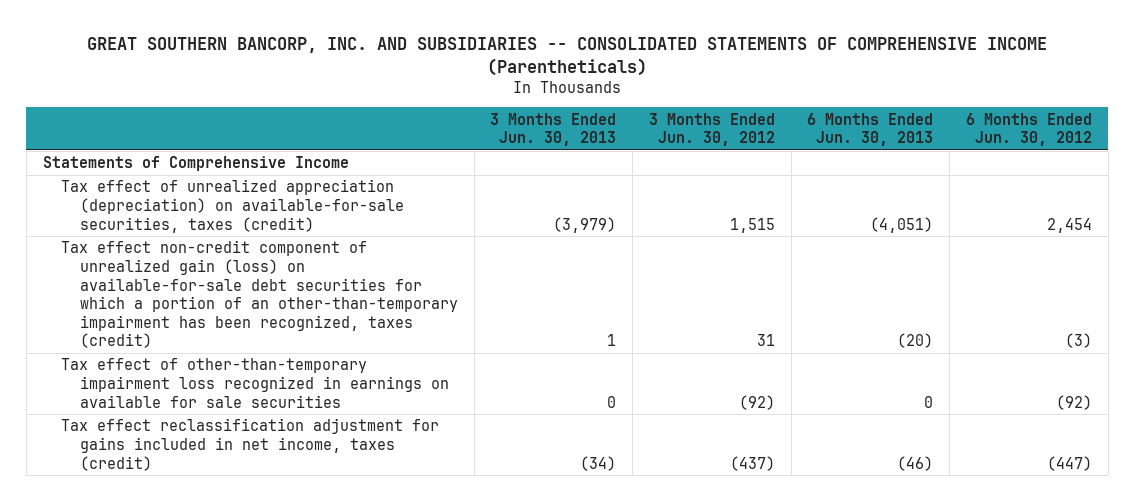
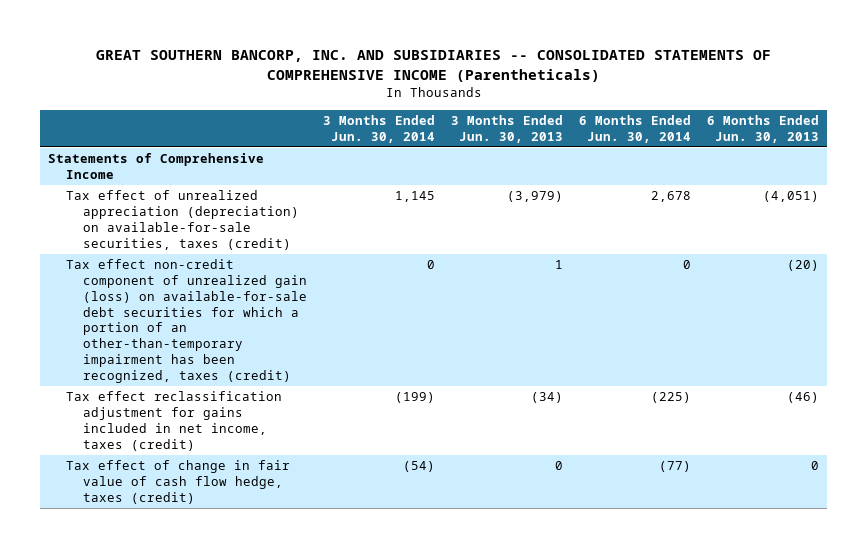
[648,112,775,147] 3 Months Ended Jun. 30, 2012 -> none
[965,112,1092,147] 6 Months Ended Jun. 30, 2012 -> none
none -> [323,114,436,143] 3 Months Ended Jun. 30, 2014
none -> [579,114,692,143] 6 Months Ended Jun. 30, 2014
[61,358,449,408] Tax effect of other-than-temporary impairment loss recognized in earnings on available for sale securities -> none
none -> [65,460,290,504] Tax effect of change in fair value of cash flow hedge, taxes (credit)

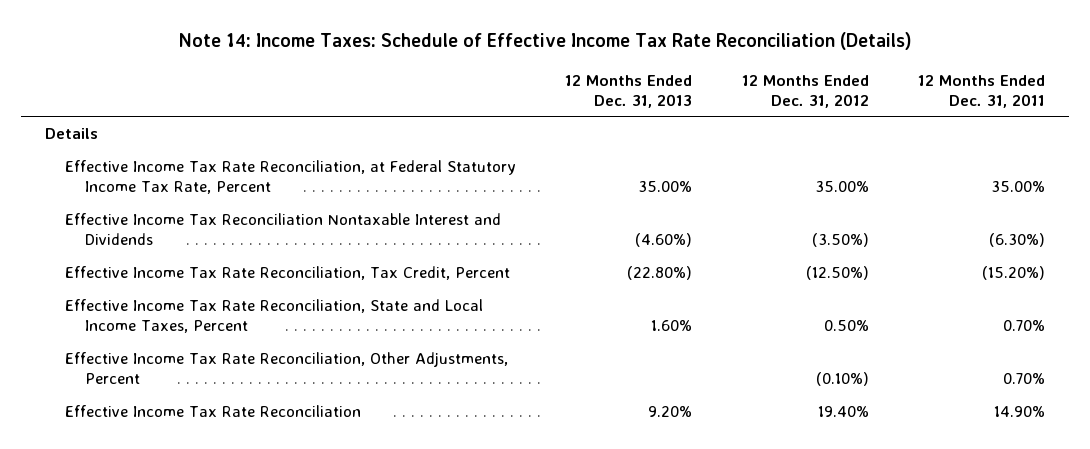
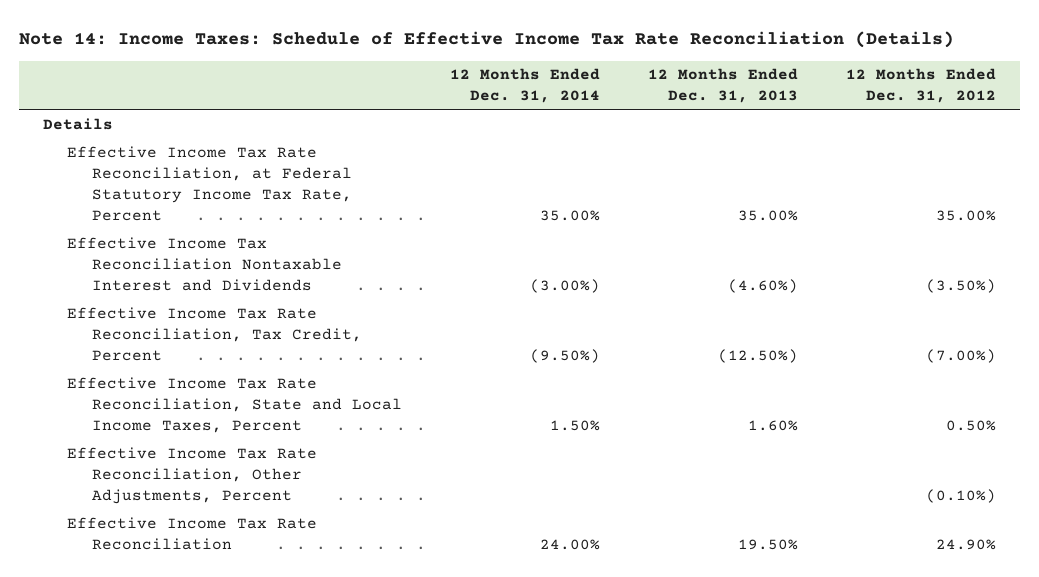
[917,74,1045,108] 12 Months Ended Dec. 31, 2011 -> none
none -> [449,68,600,104] 12 Months Ended Dec. 31, 2014
[627,266,693,281] (22.80%) -> [717,348,798,363] (12.50%)
[805,266,869,281] (12.50%) -> [925,348,996,363] (7.00%)
[648,406,693,418] 9.20% -> [737,538,798,550] 19.50%
[817,406,869,418] 19.40% -> [935,538,996,550] 24.90%

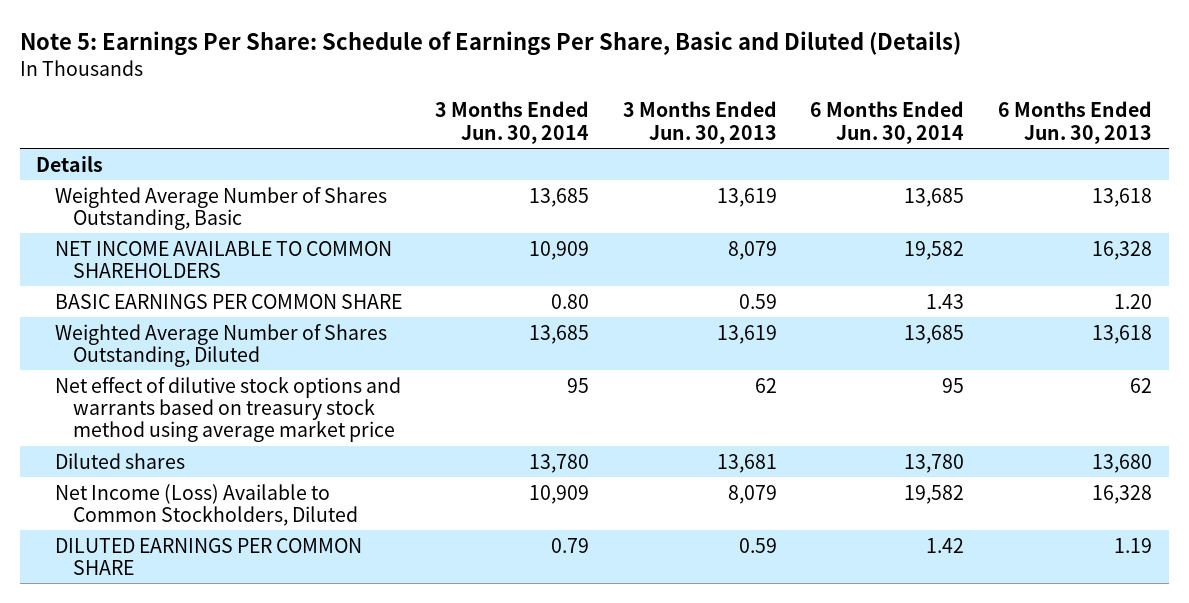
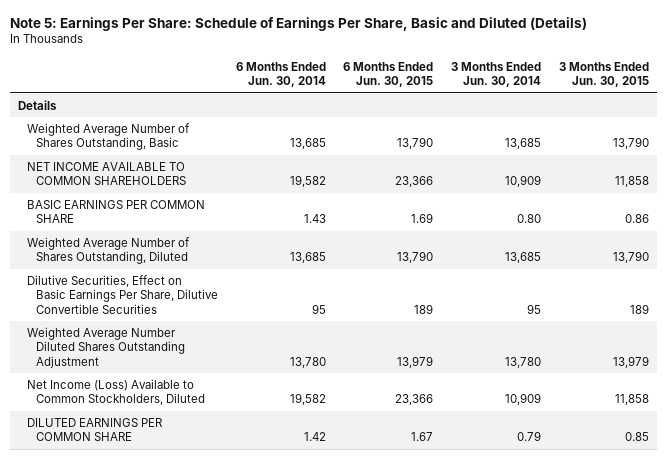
[622,101,777,144] 3 Months Ended Jun. 30, 2013 -> none
[998,101,1153,144] 6 Months Ended Jun. 30, 2013 -> none
none -> [343,61,434,88] 6 Months Ended Jun. 30, 2015
none -> [558,61,649,88] 3 Months Ended Jun. 30, 2015
[54,376,401,443] Net effect of dilutive stock options and warrants based on treasury stock method using average market price -> [27,274,219,314] Dilutive Securities, Effect on Basic Earnings Per Share, Dilutive Convertible Securities
[54,452,185,469] Diluted shares -> [27,326,186,368] Weighted Average Number Diluted Shares Outstanding Adjustment

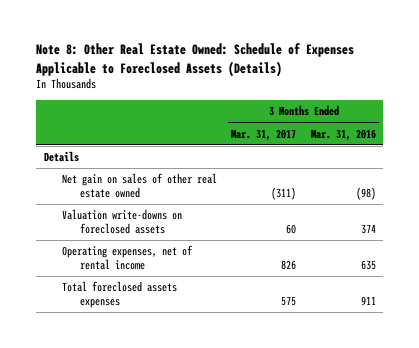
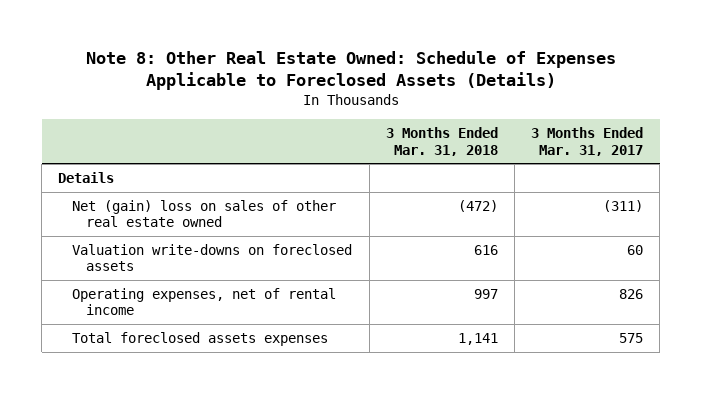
[310,128,376,141] Mar. 31, 2016 -> none
none -> [385,127,498,156] 3 Months Ended Mar. 31, 2018
[61,173,217,199] Net gain on sales of other real estate owned -> [72,200,337,228] Net (gain) loss on sales of other real estate owned

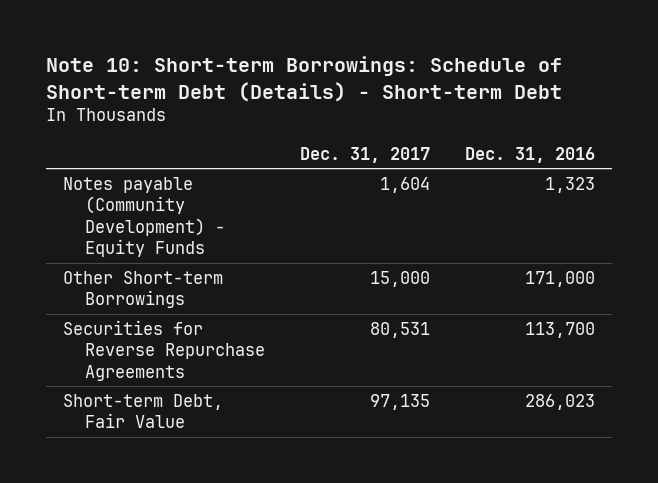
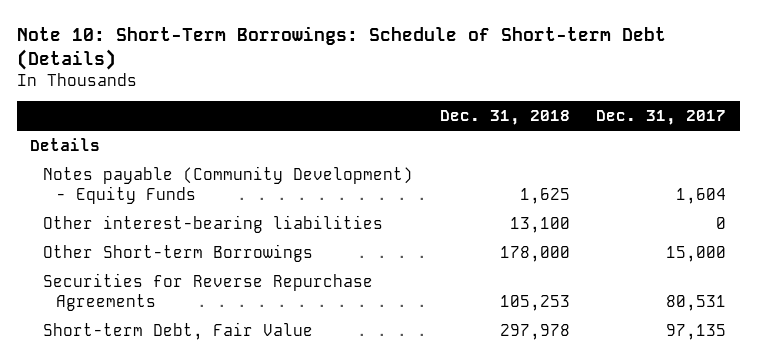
[45,56,562,102] Note 10: Short-term Borrowings: Schedule of Short-term Debt (Details) - Short-term Debt -> [17,26,667,71] Note 10: Short-Term Borrowings: Schedule of Short-term Debt (Details)
[464,146,595,163] Dec. 31, 2016 -> none
none -> [439,110,570,126] Dec. 31, 2018
none -> [30,137,101,151] Details
none -> [43,214,384,233] Other interest-bearing liabilities

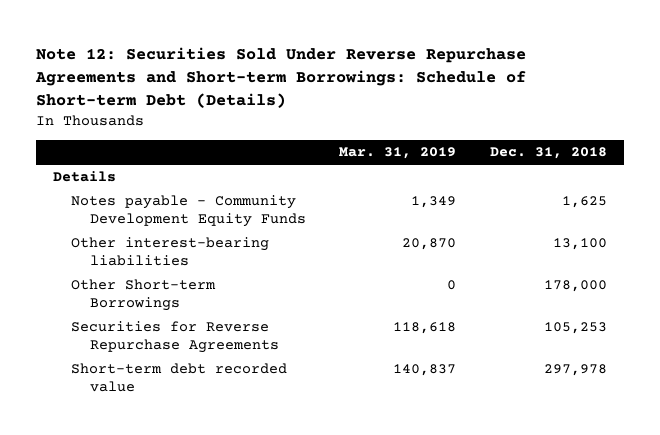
[17,26,667,71] Note 10: Short-Term Borrowings: Schedule of Short-term Debt (Details) -> [35,47,527,109] Note 12: Securities Sold Under Reverse Repurchase Agreements and Short-term Borrowings: Schedule of Short-term Debt (Details)
[596,110,727,126] Dec. 31, 2017 -> none
none -> [339,147,457,160] Mar. 31, 2019
[43,165,414,204] Notes payable (Community Development) - Equity Funds -> [71,195,306,227] Notes payable - Community Development Equity Funds
[43,321,314,340] Short-term Debt, Fair Value -> [71,363,288,392] Short-term debt recorded value

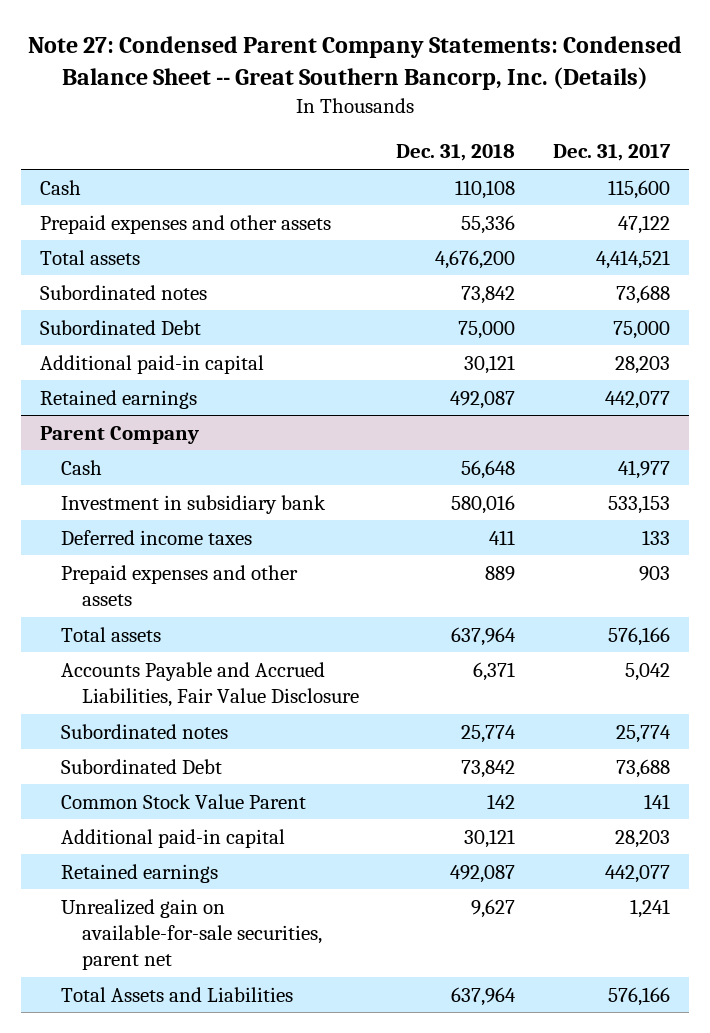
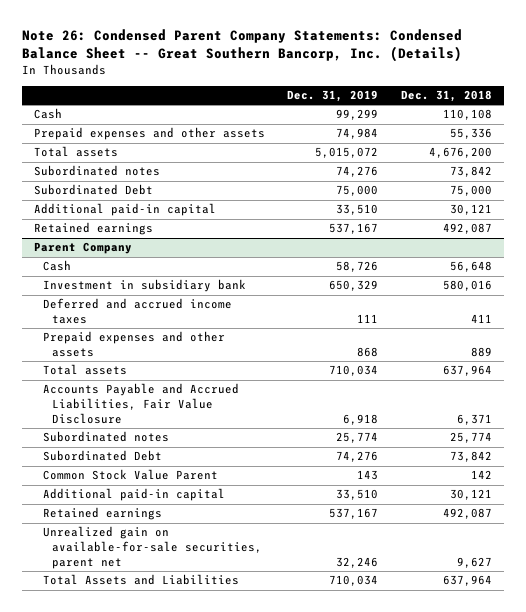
[28,36,683,91] Note 27: Condensed Parent Company Statements: Condensed Balance Sheet -- Great Southern Bancorp, Inc. (Details) -> [22,29,463,63] Note 26: Condensed Parent Company Statements: Condensed Balance Sheet -- Great Southern Bancorp, Inc. (Details)
[553,144,672,162] Dec. 31, 2017 -> none
none -> [287,89,379,102] Dec. 31, 2019
[61,529,253,545] Deferred income taxes -> [42,298,232,325] Deferred and accrued income taxes

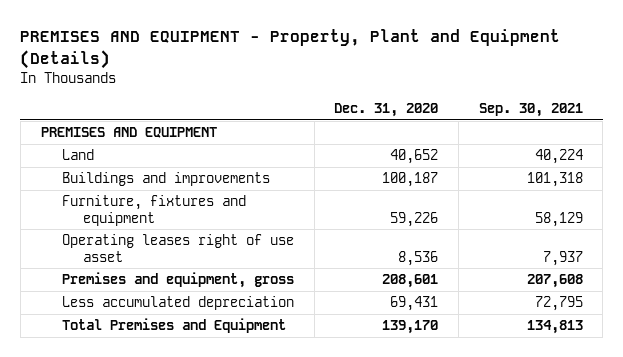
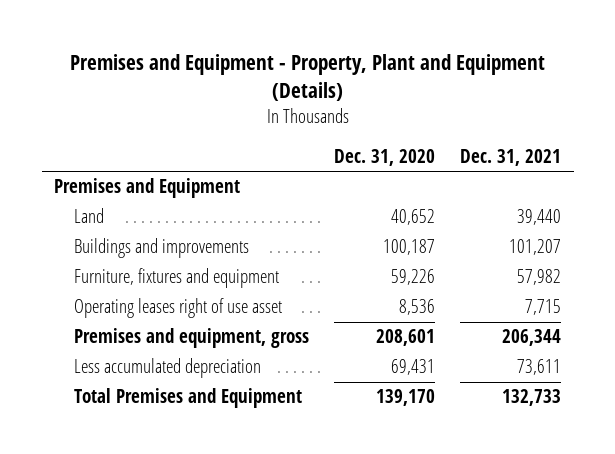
[20,29,561,70] PREMISES AND EQUIPMENT - Property, Plant and Equipment (Details) -> [69,53,545,102] Premises and Equipment - Property, Plant and Equipment (Details)
[478,103,583,118] Sep. 30, 2021 -> none
none -> [460,148,562,166] Dec. 31, 2021
[40,127,217,139] PREMISES AND EQUIPMENT -> [54,178,241,199] Premises and Equipment

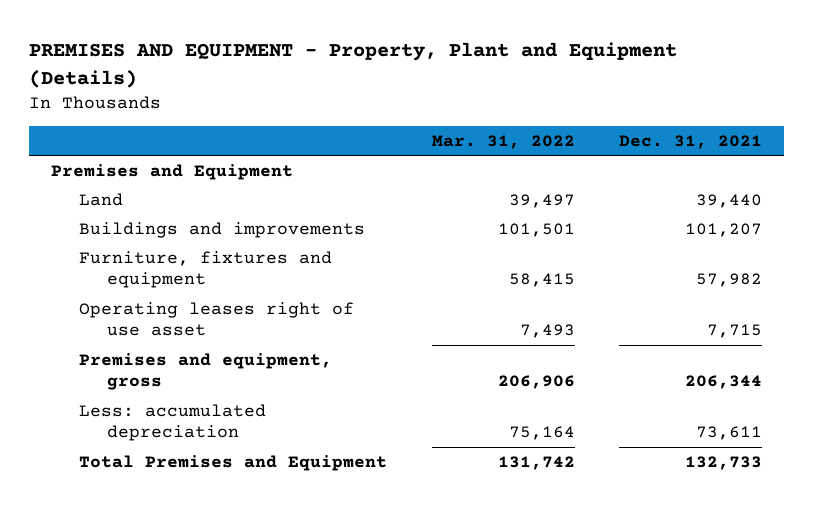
[69,53,545,102] Premises and Equipment - Property, Plant and Equipment (Details) -> [28,42,677,89] PREMISES AND EQUIPMENT - Property, Plant and Equipment (Details)
[334,148,436,166] Dec. 31, 2020 -> none
none -> [431,134,575,149] Mar. 31, 2022
[73,358,261,379] Less accumulated depreciation -> [79,403,267,442] Less: accumulated depreciation

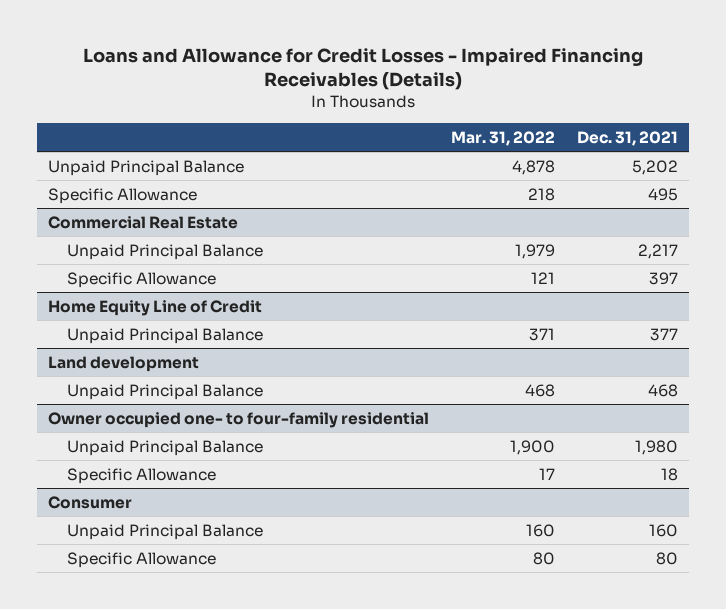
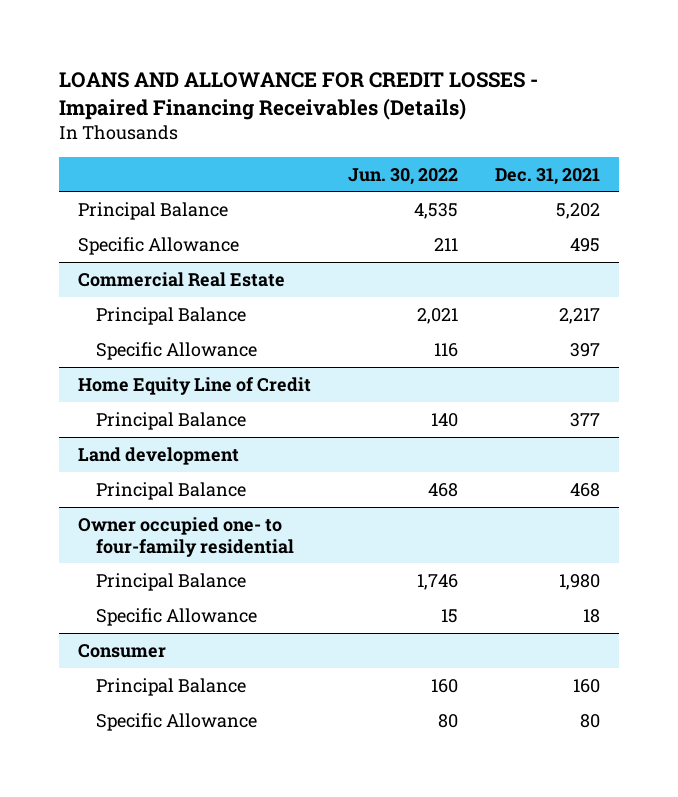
[82,47,643,90] Loans and Allowance for Credit Losses - Impaired Financing Receivables (Details) -> [59,71,539,120] LOANS AND ALLOWANCE FOR CREDIT LOSSES - Impaired Financing Receivables (Details)
[450,130,555,146] Mar. 31, 2022 -> none
none -> [348,167,459,185] Jun. 30, 2022
[48,159,245,176] Unpaid Principal Balance -> [77,201,228,220] Principal Balance
[66,243,263,260] Unpaid Principal Balance -> [95,306,246,325] Principal Balance
[66,327,263,344] Unpaid Principal Balance -> [95,411,246,430] Principal Balance
[66,383,263,400] Unpaid Principal Balance -> [95,481,246,500] Principal Balance
[66,439,263,456] Unpaid Principal Balance -> [95,572,246,591] Principal Balance
[66,523,263,540] Unpaid Principal Balance -> [95,677,246,696] Principal Balance

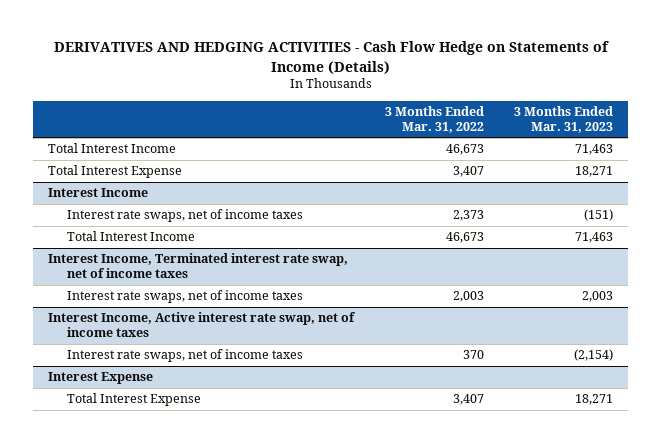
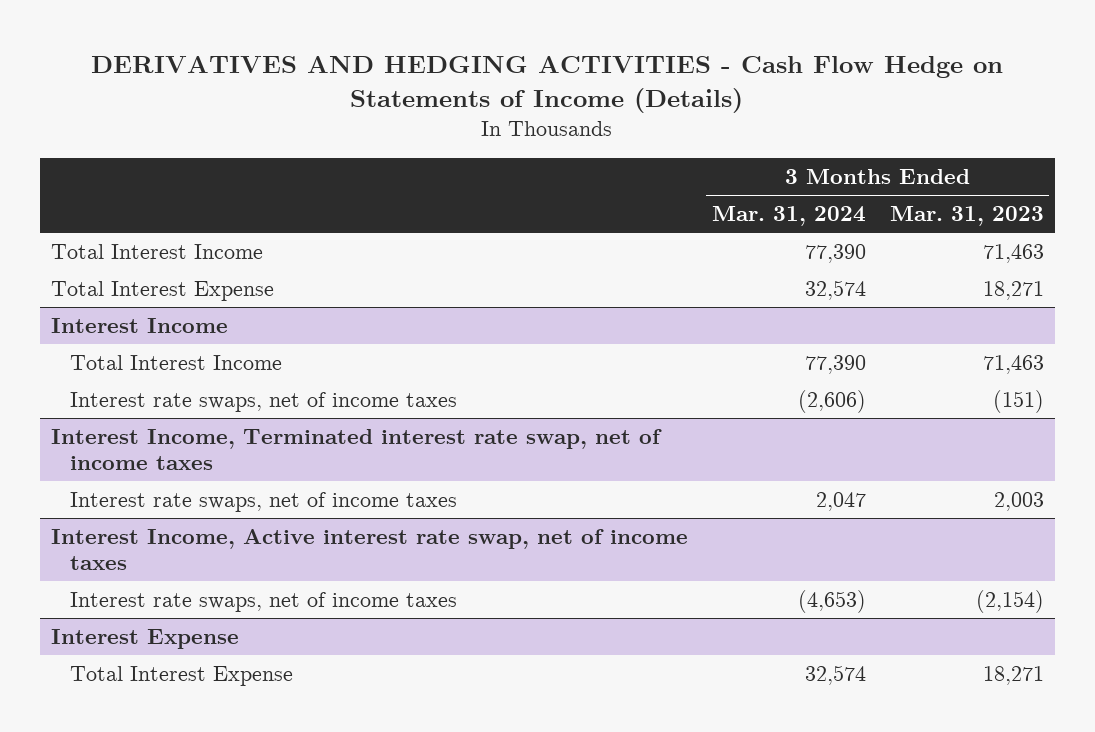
[384,106,484,133] 3 Months Ended Mar. 31, 2022 -> none
none -> [711,206,866,227] Mar. 31, 2024
[67,209,304,223] Interest rate swaps, net of income taxes -> [70,392,458,413] Interest rate swaps, net of income taxes

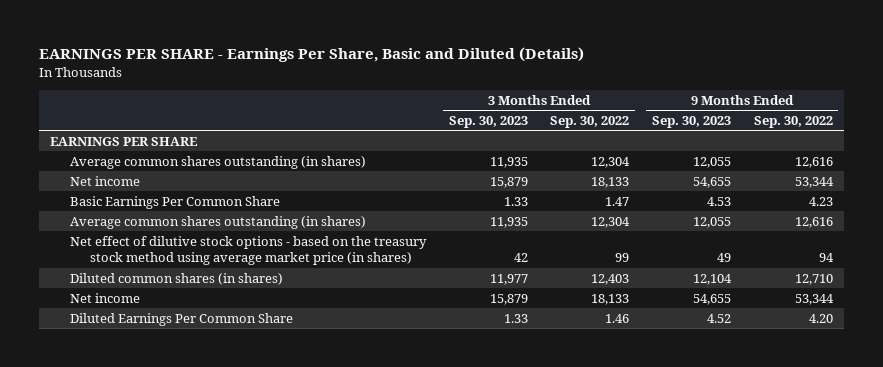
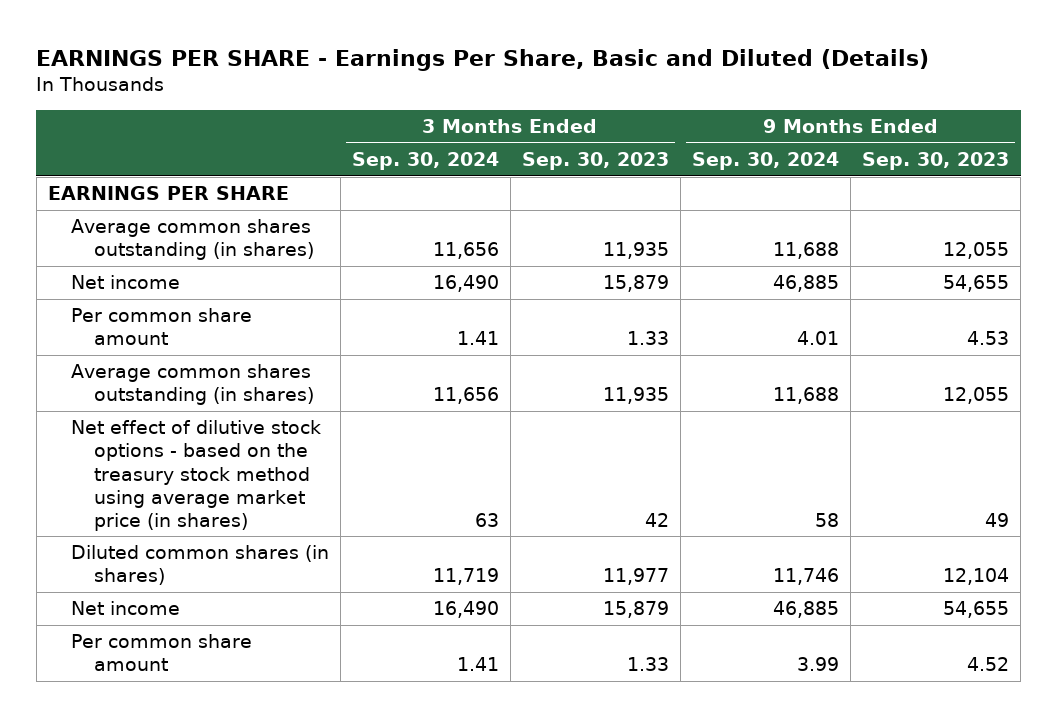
[550,116,630,129] Sep. 30, 2022 -> none
[753,116,833,129] Sep. 30, 2022 -> none
none -> [351,152,499,171] Sep. 30, 2024
none -> [691,152,839,171] Sep. 30, 2024
[70,195,281,209] Basic Earnings Per Common Share -> [70,308,252,346] Per common share amount
[70,312,294,326] Diluted Earnings Per Common Share -> [70,634,252,672] Per common share amount

